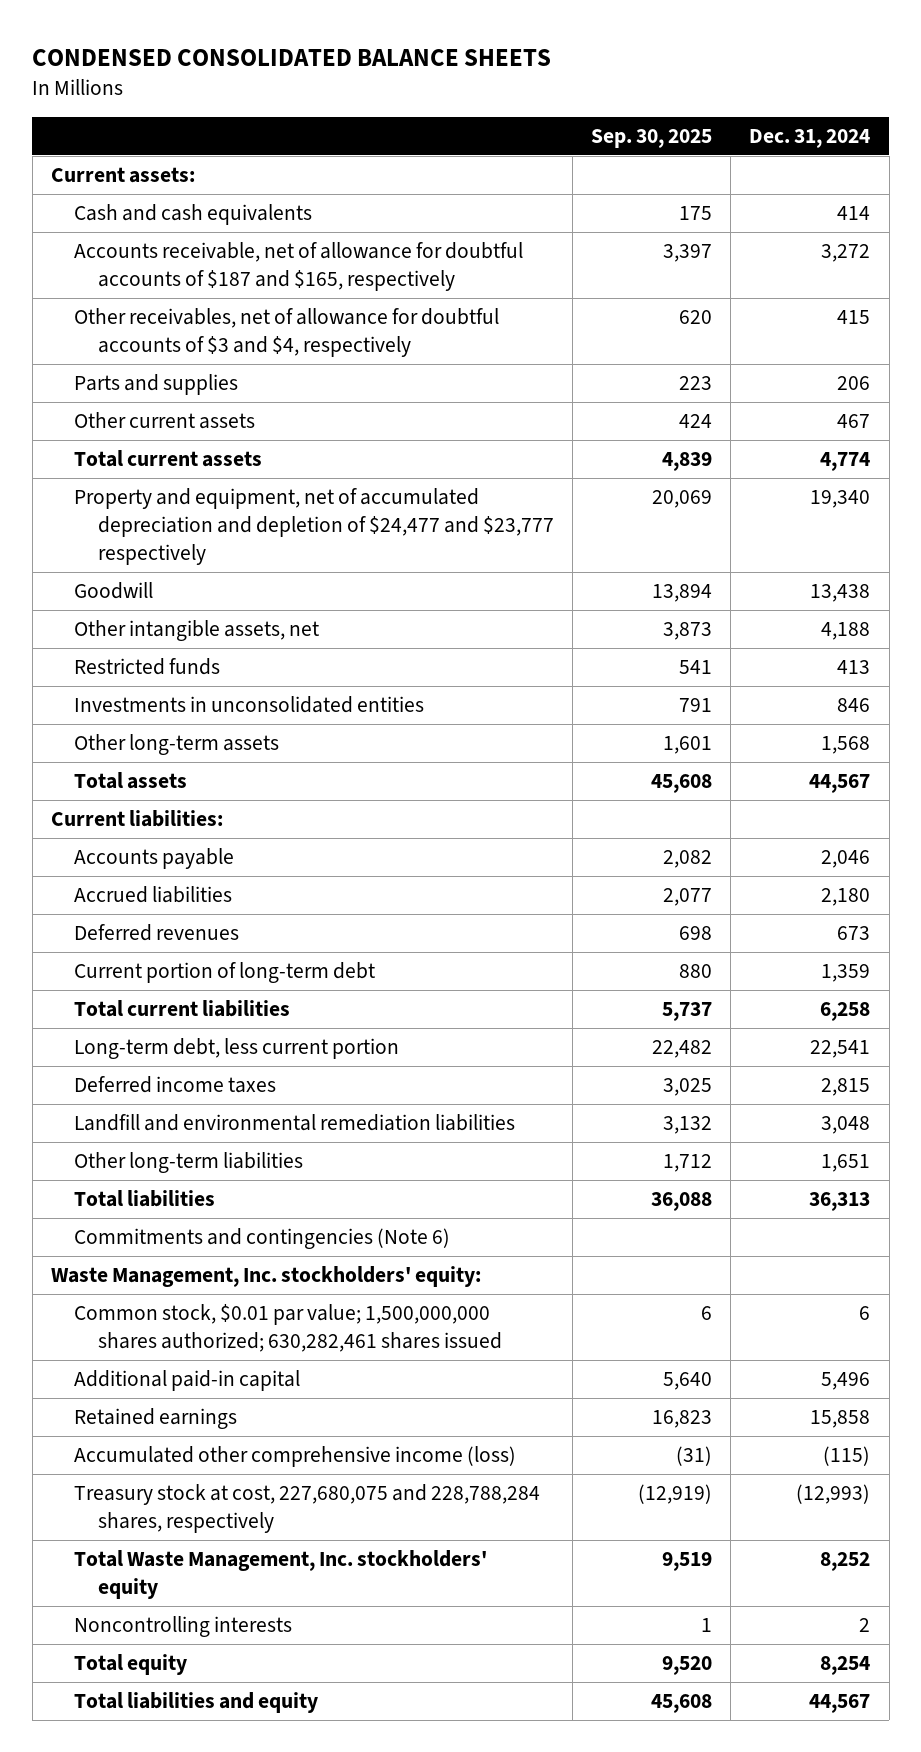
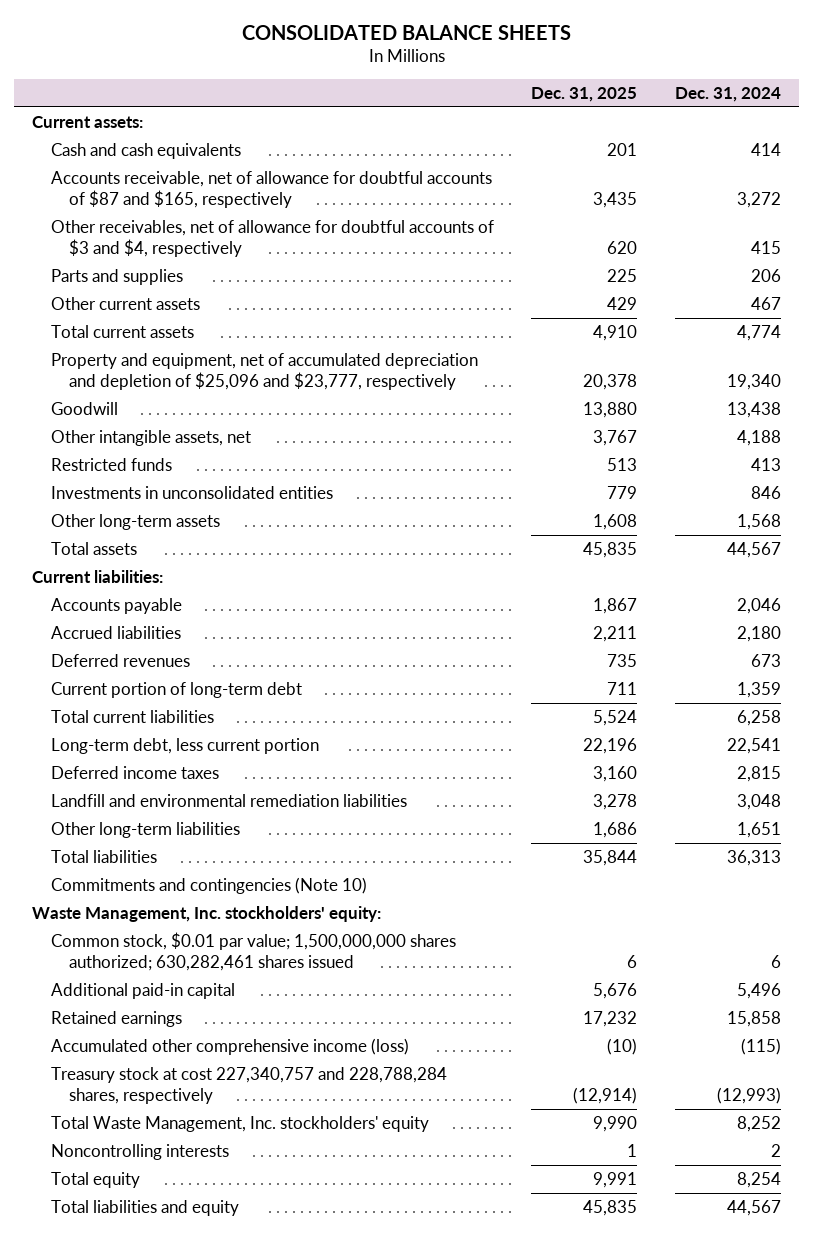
[32,48,552,66] CONDENSED CONSOLIDATED BALANCE SHEETS -> [241,24,571,40] CONSOLIDATED BALANCE SHEETS
[591,128,713,148] Sep. 30, 2025 -> none
none -> [531,86,638,102] Dec. 31, 2025
[74,242,524,292] Accounts receivable, net of allowance for doubtful accounts of $187 and $165, respectively -> [50,170,492,209] Accounts receivable, net of allowance for doubtful accounts of $87 and $165, respectively
[74,488,555,566] Property and equipment, net of accumulated depreciation and depletion of $24,477 and $23,777 respectively -> [50,352,478,391] Property and equipment, net of accumulated depreciation and depletion of $25,096 and $23,777, respectively
[74,1228,451,1250] Commitments and contingencies (Note 6) -> [50,876,367,894] Commitments and contingencies (Note 10)
[74,1484,541,1534] Treasury stock at cost, 227,680,075 and 228,788,284 shares, respectively -> [50,1066,447,1105] Treasury stock at cost 227,340,757 and 228,788,284 shares, respectively

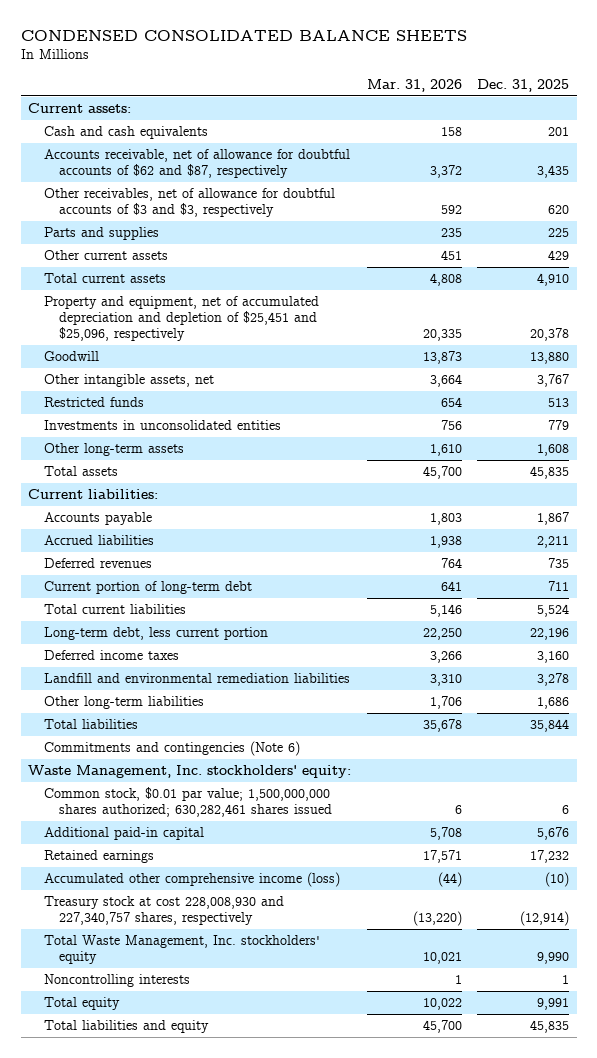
[241,24,571,40] CONSOLIDATED BALANCE SHEETS -> [20,30,467,42] CONDENSED CONSOLIDATED BALANCE SHEETS
[674,86,781,102] Dec. 31, 2024 -> none
none -> [366,78,462,92] Mar. 31, 2026
[50,170,492,209] Accounts receivable, net of allowance for doubtful accounts of $87 and $165, respectively -> [43,149,350,178] Accounts receivable, net of allowance for doubtful accounts of $62 and $87, respectively
[50,219,494,258] Other receivables, net of allowance for doubtful accounts of $3 and $4, respectively -> [43,188,335,217] Other receivables, net of allowance for doubtful accounts of $3 and $3, respectively
[50,352,478,391] Property and equipment, net of accumulated depreciation and depletion of $25,096 and $23,777, respectively -> [43,296,319,341] Property and equipment, net of accumulated depreciation and depletion of $25,451 and $25,096, respectively
[50,876,367,894] Commitments and contingencies (Note 10) -> [43,741,300,757] Commitments and contingencies (Note 6)
[50,1066,447,1105] Treasury stock at cost 227,340,757 and 228,788,284 shares, respectively -> [43,896,284,925] Treasury stock at cost 228,008,930 and 227,340,757 shares, respectively

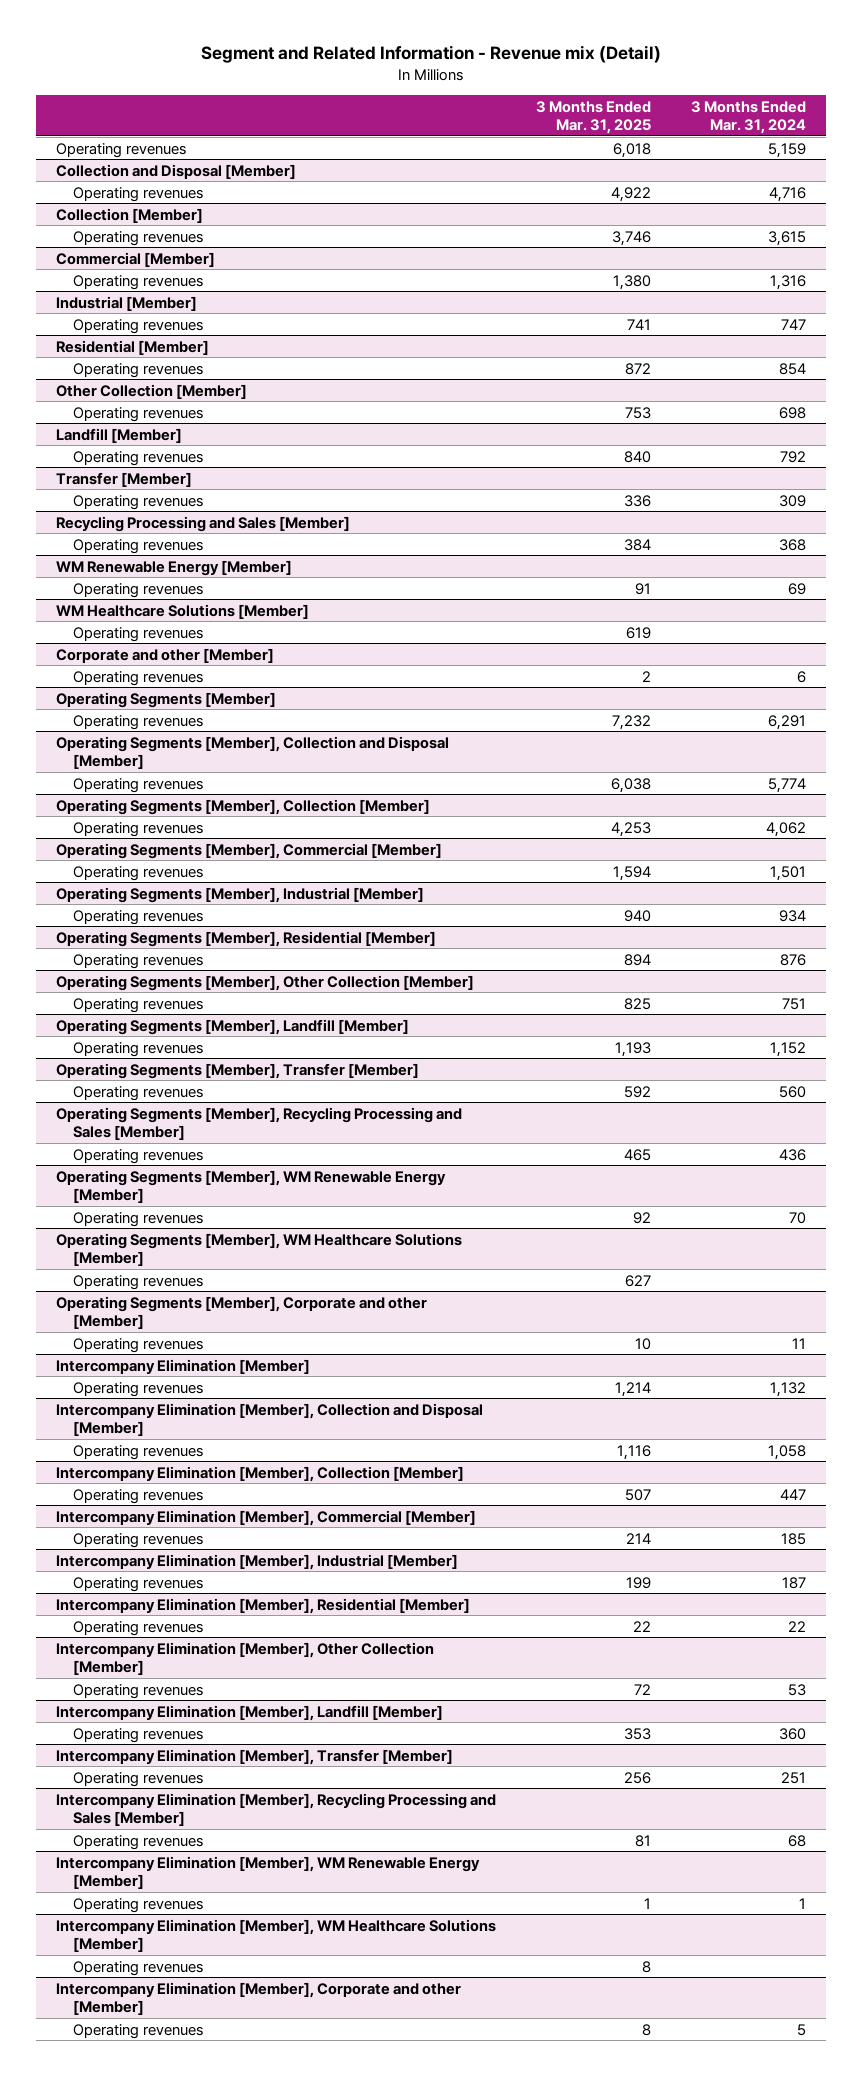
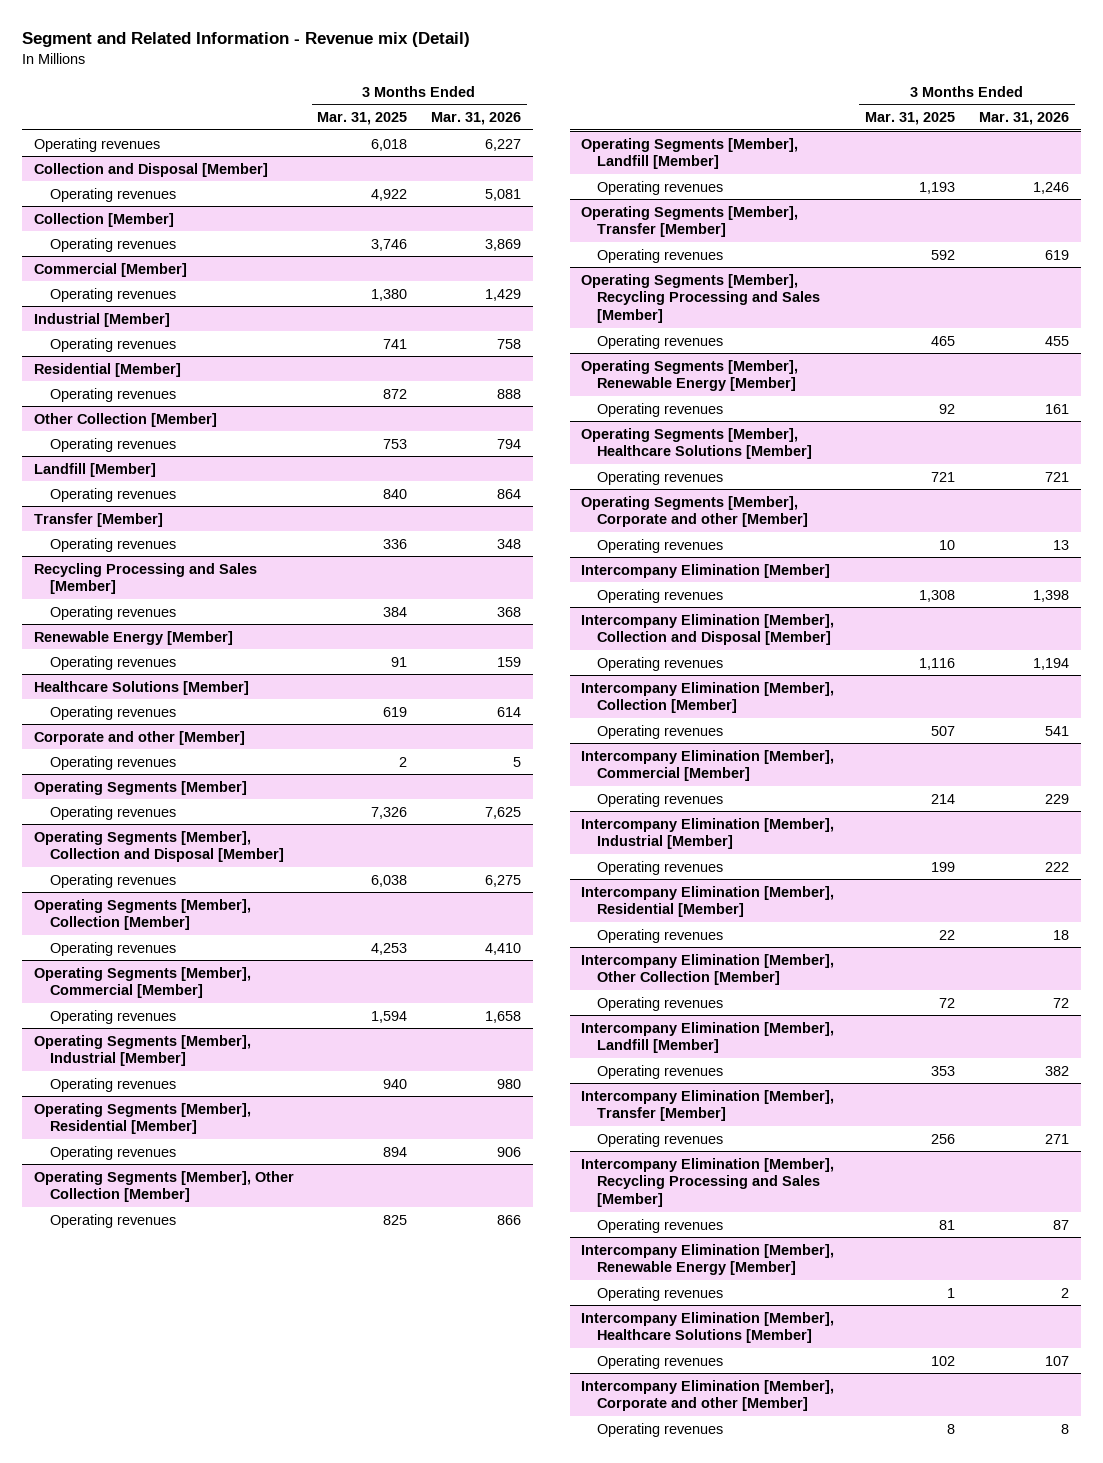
[691,100,807,134] 3 Months Ended Mar. 31, 2024 -> none
none -> [431,111,522,125] Mar. 31, 2026
[55,559,292,576] WM Renewable Energy [Member] -> [33,630,233,645] Renewable Energy [Member]
[55,603,309,619] WM Healthcare Solutions [Member] -> [33,680,249,695] Healthcare Solutions [Member]
[612,714,652,730] 7,232 -> [371,806,408,819] 7,326
[55,1169,446,1203] Operating Segments [Member], WM Renewable Energy [Member] -> [581,359,799,392] Operating Segments [Member], Renewable Energy [Member]
[55,1232,462,1266] Operating Segments [Member], WM Healthcare Solutions [Member] -> [581,427,813,460] Operating Segments [Member], Healthcare Solutions [Member]
[625,1274,652,1287] 627 -> [931,471,956,482] 721
[615,1381,652,1397] 1,214 -> [919,589,956,602] 1,308
[55,1855,480,1889] Intercompany Elimination [Member], WM Renewable Energy [Member] -> [581,1243,835,1276] Intercompany Elimination [Member], Renewable Energy [Member]
[55,1918,496,1952] Intercompany Elimination [Member], WM Healthcare Solutions [Member] -> [581,1311,835,1344] Intercompany Elimination [Member], Healthcare Solutions [Member]
[642,1960,652,1973] 8 -> [931,1355,956,1366] 102

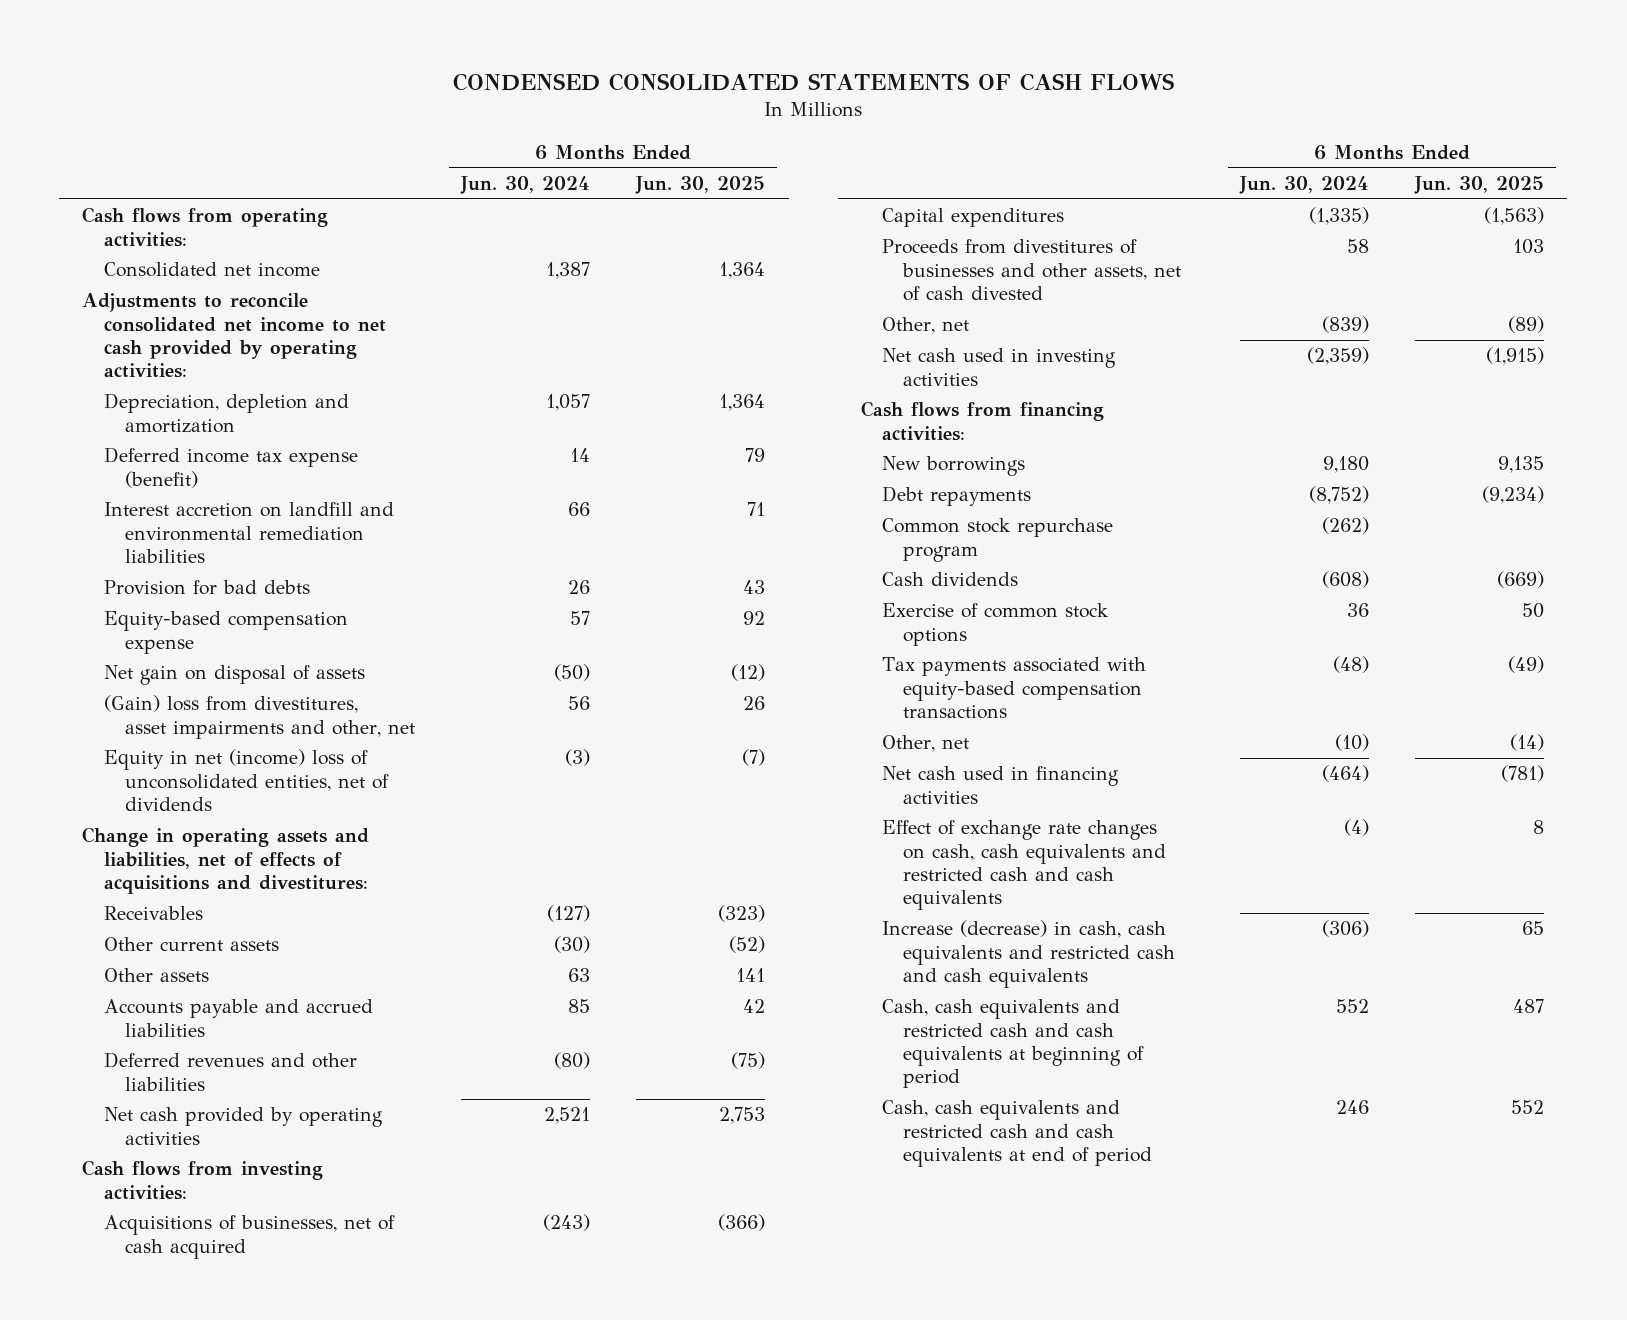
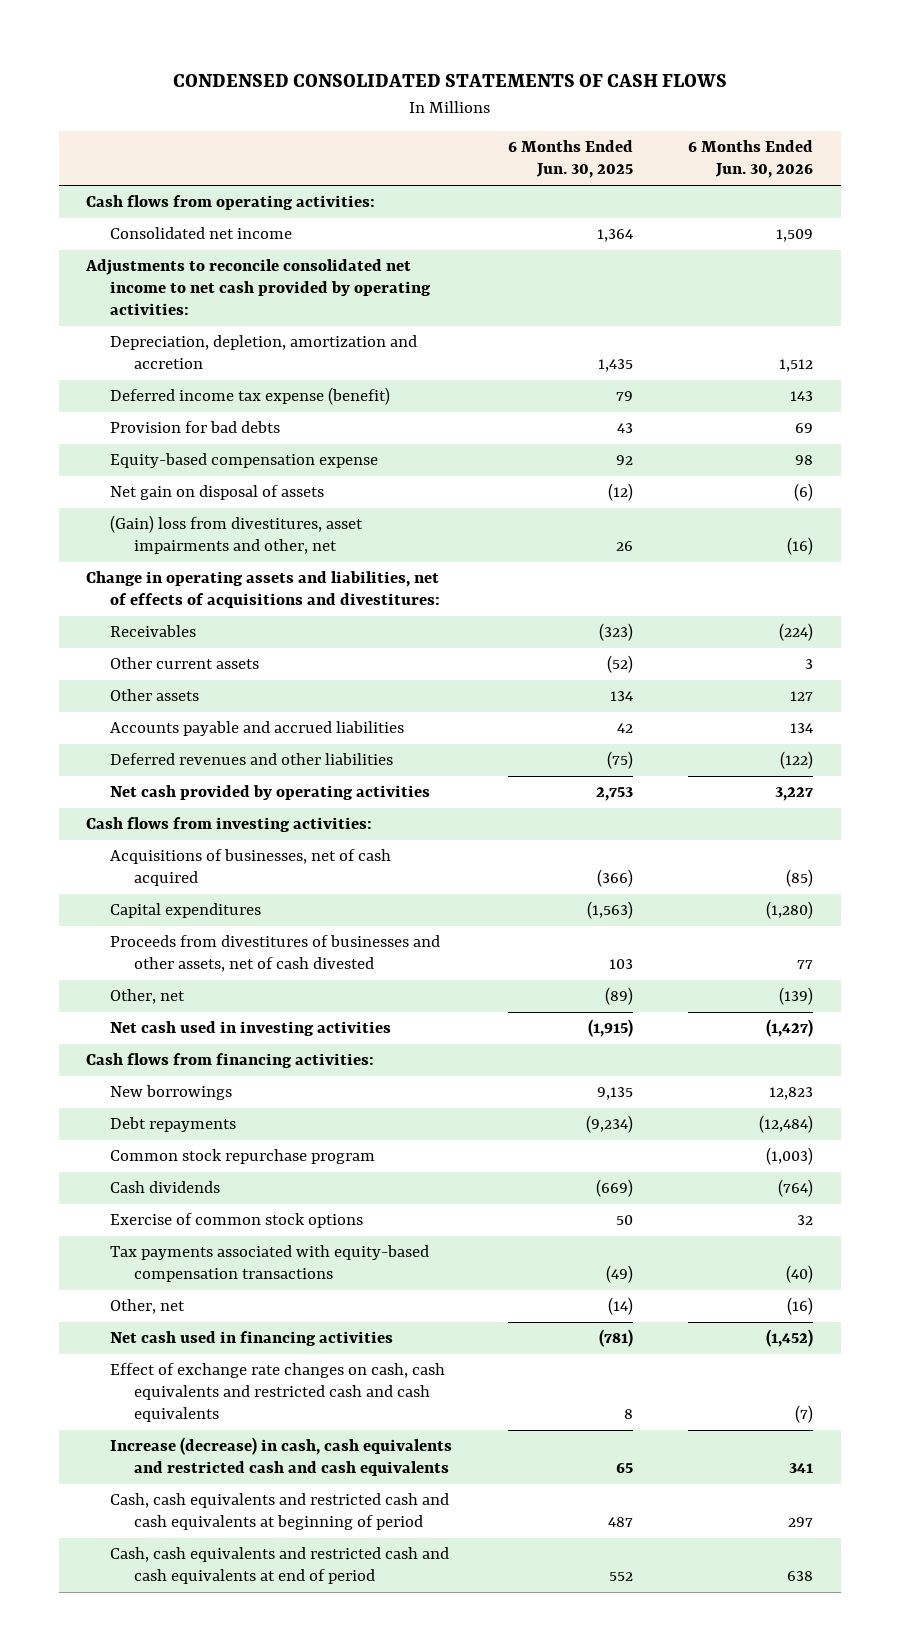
[460,175,591,194] Jun. 30, 2024 -> none
none -> [688,140,814,179] 6 Months Ended Jun. 30, 2026
[103,393,349,433] Depreciation, depletion and amortization -> [110,335,418,370] Depreciation, depletion, amortization and accretion
[719,394,766,412] 1,364 -> [597,359,633,373] 1,435
[103,502,394,563] Interest accretion on landfill and environmental remediation liabilities -> none
[103,749,389,811] Equity in net (income) loss of unconsolidated entities, net of dividends -> none
[736,968,766,983] 141 -> [609,691,633,702] 134

